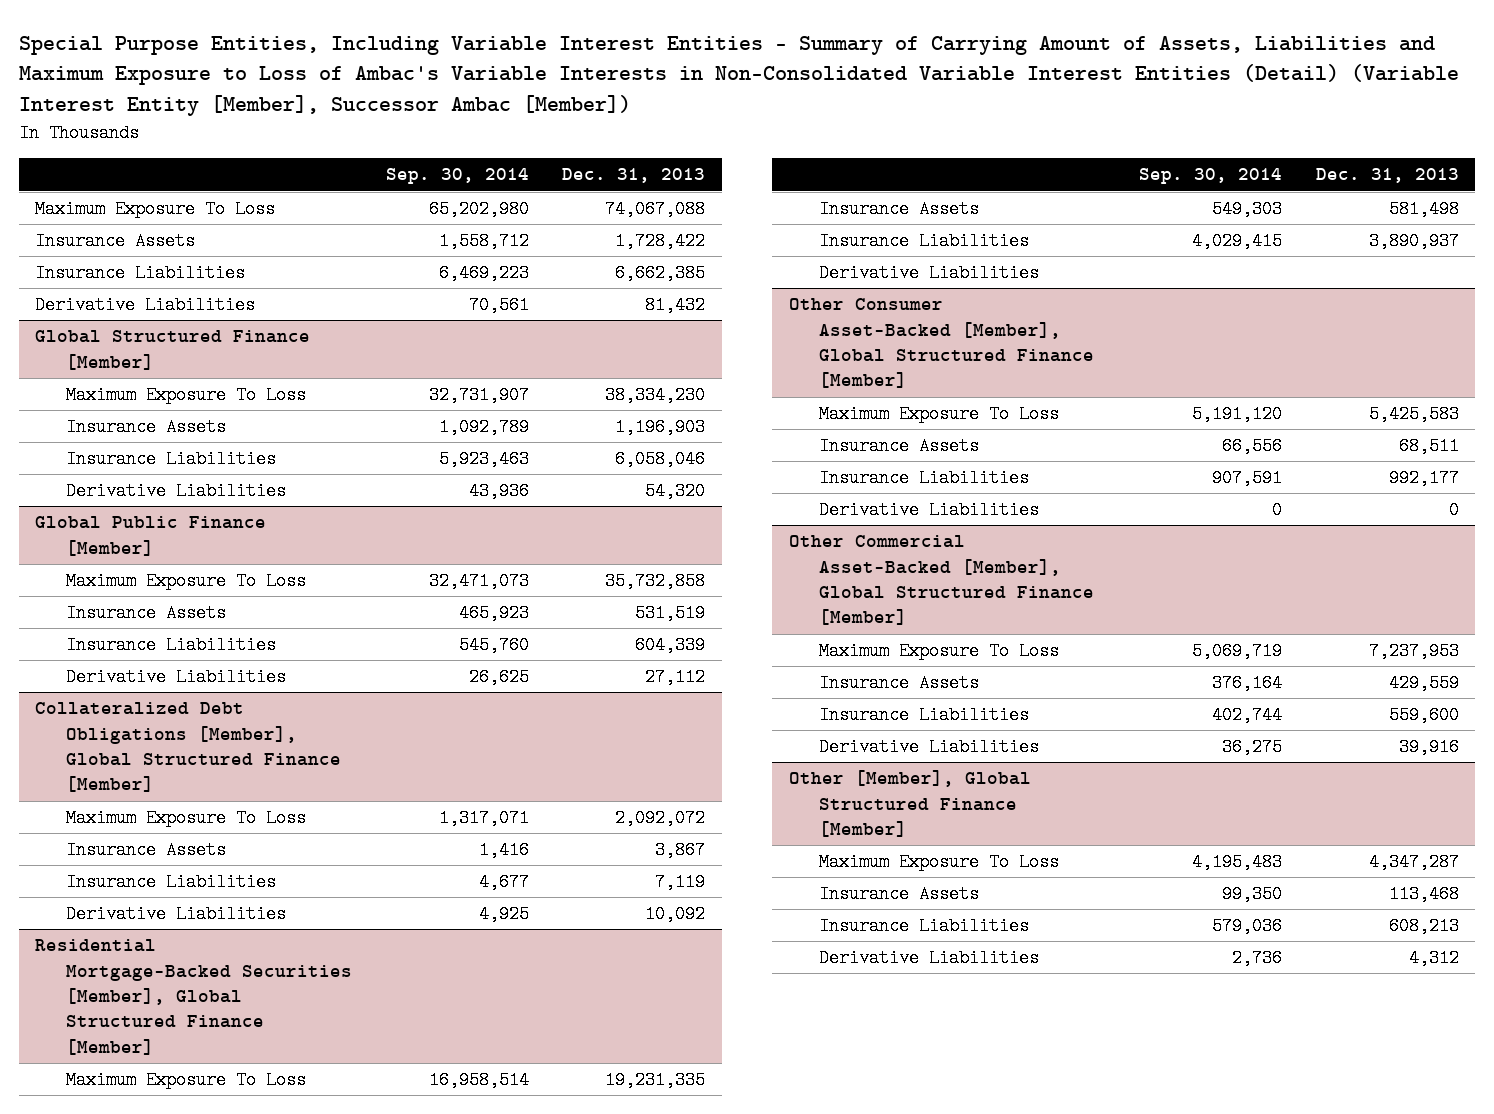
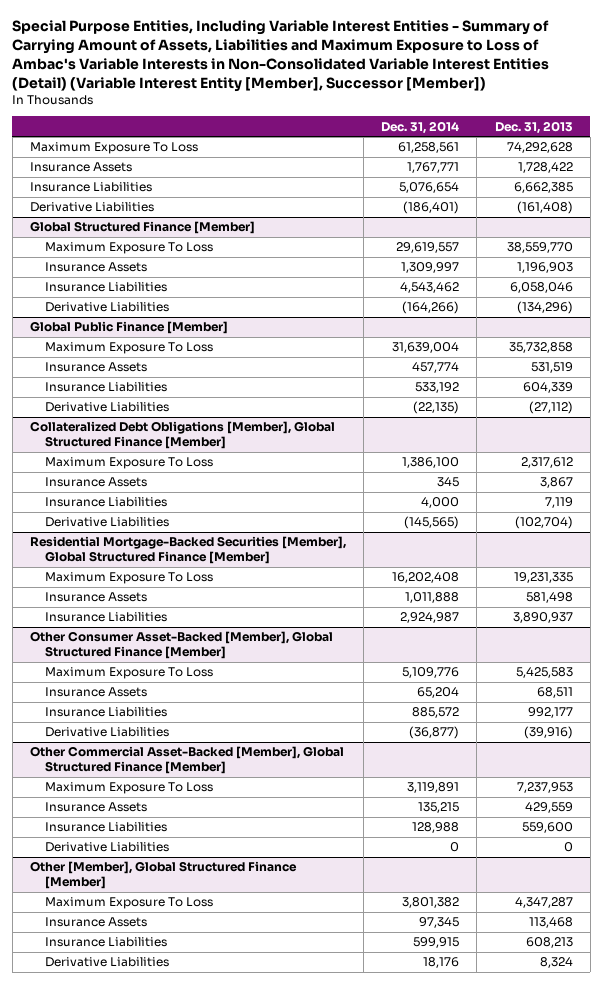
[18,35,1459,117] Special Purpose Entities, Including Variable Interest Entities - Summary of Carrying Amount of Assets, Liabilities and Maximum Exposure to Loss of Ambac's Variable Interests in Non-Consolidated Variable Interest Entities (Detail) (Variable Interest Entity [Member], Successor Ambac [Member]) -> [12,20,550,92] Special Purpose Entities, Including Variable Interest Entities - Summary of Carrying Amount of Assets, Liabilities and Maximum Exposure to Loss of Ambac's Variable Interests in Non-Consolidated Variable Interest Entities (Detail) (Variable Interest Entity [Member], Successor [Member])
[385,168,529,185] Sep. 30, 2014 -> none
none -> [381,120,460,134] Dec. 31, 2014
[605,200,706,219] 74,067,088 -> [506,142,573,154] 74,292,628
[645,296,706,315] 81,432 -> [516,201,573,215] (161,408)
[605,386,706,405] 38,334,230 -> [506,242,573,254] 38,559,770
[645,482,706,501] 54,320 -> [516,301,573,315] (134,296)
[645,668,706,687] 27,112 -> [528,401,573,415] (27,112)
[615,809,706,828] 2,092,072 -> [520,457,573,469] 2,317,612
[645,905,706,924] 10,092 -> [514,516,573,530] (102,704)
[819,264,1040,283] Derivative Liabilities -> none
[1448,501,1459,520] 0 -> [523,726,573,740] (39,916)
[1398,738,1459,757] 39,916 -> [563,842,573,853] 0
[1408,949,1459,968] 4,312 -> [539,957,573,969] 8,324

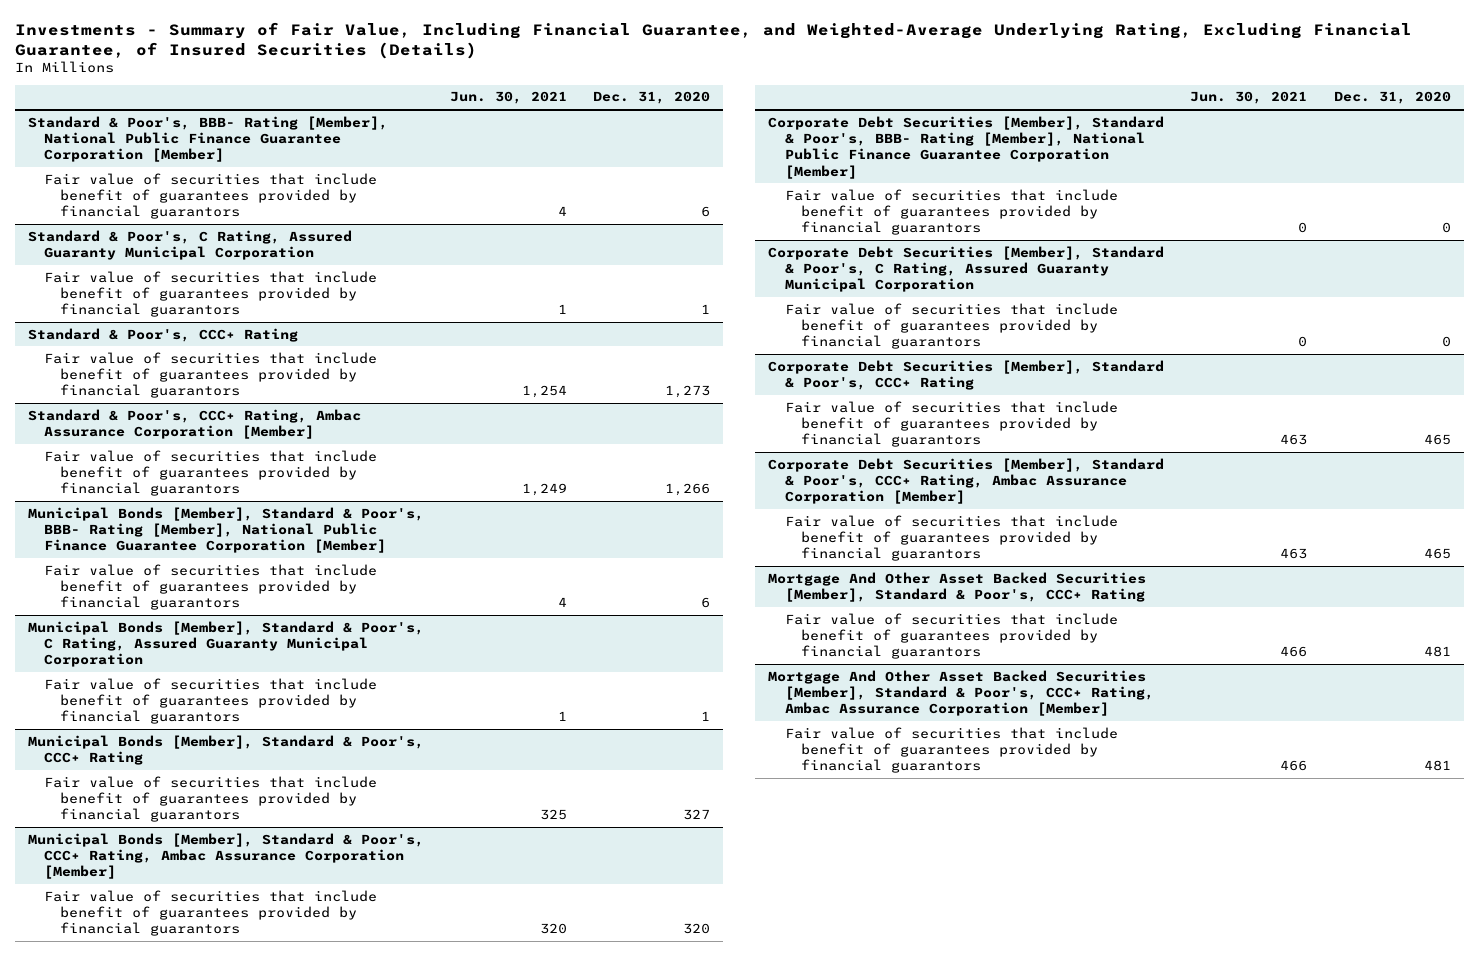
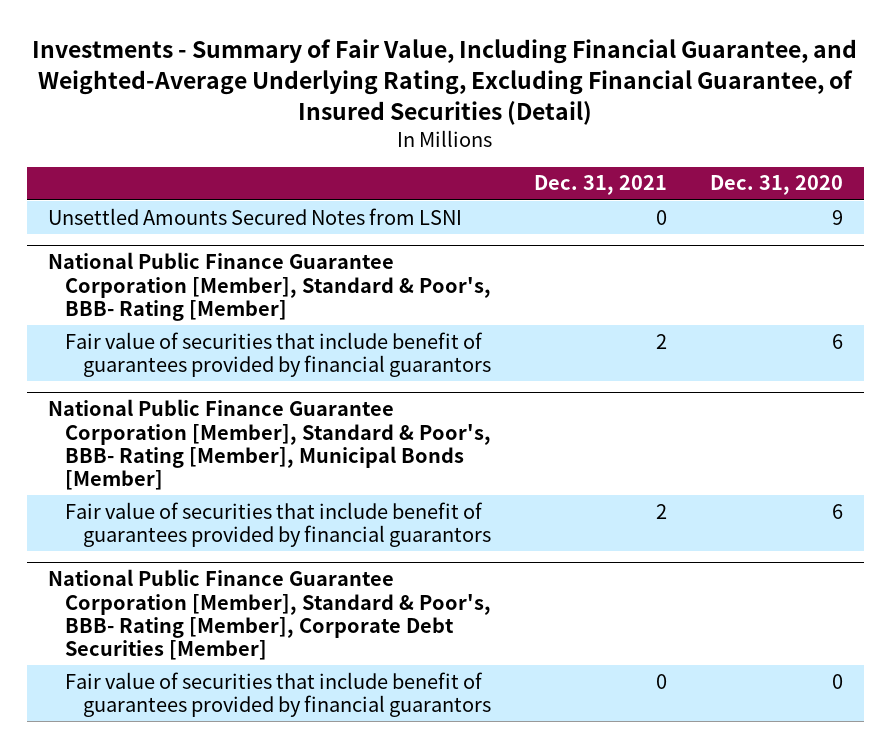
[14,21,1412,59] Investments - Summary of Fair Value, Including Financial Guarantee, and Weighted-Average Underlying Rating, Excluding Financial Guarantee, of Insured Securities (Details) -> [32,38,858,125] Investments - Summary of Fair Value, Including Financial Guarantee, and Weighted-Average Underlying Rating, Excluding Financial Guarantee, of Insured Securities (Detail)
[449,91,567,105] Jun. 30, 2021 -> none
none -> [534,175,668,196] Dec. 31, 2021
none -> [48,207,463,225] Unsettled Amounts Secured Notes from LSNI
[27,115,388,163] Standard & Poor's, BBB- Rating [Member], National Public Finance Guarantee Corporation [Member] -> [48,252,492,321] National Public Finance Guarantee Corporation [Member], Standard & Poor's, BBB- Rating [Member]
[27,229,352,261] Standard & Poor's, C Rating, Assured Guaranty Municipal Corporation -> none
[44,270,378,318] Fair value of securities that include benefit of guarantees provided by financial guarantors -> none
[27,327,298,342] Standard & Poor's, CCC+ Rating -> none
[44,351,378,399] Fair value of securities that include benefit of guarantees provided by financial guarantors -> none
[27,408,361,440] Standard & Poor's, CCC+ Rating, Ambac Assurance Corporation [Member] -> none
[44,449,378,497] Fair value of securities that include benefit of guarantees provided by financial guarantors -> none
[27,506,424,554] Municipal Bonds [Member], Standard & Poor's, BBB- Rating [Member], National Public Finance Guarantee Corporation [Member] -> [48,399,492,490] National Public Finance Guarantee Corporation [Member], Standard & Poor's, BBB- Rating [Member], Municipal Bonds [Member]
[27,620,424,668] Municipal Bonds [Member], Standard & Poor's, C Rating, Assured Guaranty Municipal Corporation -> none
[44,677,378,725] Fair value of securities that include benefit of guarantees provided by financial guarantors -> none
[27,734,424,766] Municipal Bonds [Member], Standard & Poor's, CCC+ Rating -> none
[44,775,378,823] Fair value of securities that include benefit of guarantees provided by financial guarantors -> none
[27,832,424,880] Municipal Bonds [Member], Standard & Poor's, CCC+ Rating, Ambac Assurance Corporation [Member] -> none
[44,889,378,937] Fair value of securities that include benefit of guarantees provided by financial guarantors -> none
[784,188,1118,236] Fair value of securities that include benefit of guarantees provided by financial guarantors -> none
[768,245,1165,293] Corporate Debt Securities [Member], Standard & Poor's, C Rating, Assured Guaranty Municipal Corporation -> none
[768,115,1165,179] Corporate Debt Securities [Member], Standard & Poor's, BBB- Rating [Member], National Public Finance Guarantee Corporation [Member] -> [48,569,492,660] National Public Finance Guarantee Corporation [Member], Standard & Poor's, BBB- Rating [Member], Corporate Debt Securities [Member]
[768,359,1165,391] Corporate Debt Securities [Member], Standard & Poor's, CCC+ Rating -> none
[784,400,1118,448] Fair value of securities that include benefit of guarantees provided by financial guarantors -> none
[768,457,1165,505] Corporate Debt Securities [Member], Standard & Poor's, CCC+ Rating, Ambac Assurance Corporation [Member] -> none
[784,514,1118,562] Fair value of securities that include benefit of guarantees provided by financial guarantors -> none
[768,571,1147,603] Mortgage And Other Asset Backed Securities [Member], Standard & Poor's, CCC+ Rating -> none
[784,612,1118,660] Fair value of securities that include benefit of guarantees provided by financial guarantors -> none
[768,669,1154,717] Mortgage And Other Asset Backed Securities [Member], Standard & Poor's, CCC+ Rating, Ambac Assurance Corporation [Member] -> none
[784,726,1118,774] Fair value of securities that include benefit of guarantees provided by financial guarantors -> none

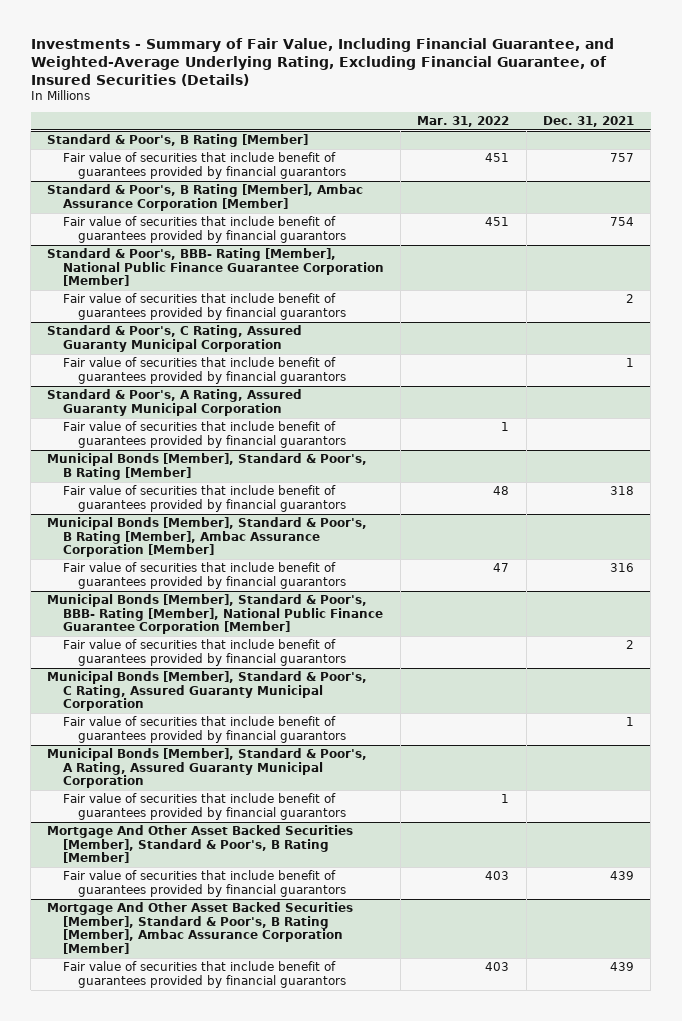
[32,38,858,125] Investments - Summary of Fair Value, Including Financial Guarantee, and Weighted-Average Underlying Rating, Excluding Financial Guarantee, of Insured Securities (Detail) -> [30,37,614,86] Investments - Summary of Fair Value, Including Financial Guarantee, and Weighted-Average Underlying Rating, Excluding Financial Guarantee, of Insured Securities (Details)
[709,175,843,196] Dec. 31, 2020 -> none
none -> [417,115,510,127] Mar. 31, 2022
[48,207,463,225] Unsettled Amounts Secured Notes from LSNI -> none
none -> [47,134,309,148] Standard & Poor's, B Rating [Member]
none -> [62,152,347,179] Fair value of securities that include benefit of guarantees provided by financial guarantors
none -> [47,184,364,211] Standard & Poor's, B Rating [Member], Ambac Assurance Corporation [Member]
none -> [62,216,347,243] Fair value of securities that include benefit of guarantees provided by financial guarantors
[48,252,492,321] National Public Finance Guarantee Corporation [Member], Standard & Poor's, BBB- Rating [Member] -> [47,248,384,287] Standard & Poor's, BBB- Rating [Member], National Public Finance Guarantee Corporation [Member]
none -> [47,325,303,352] Standard & Poor's, C Rating, Assured Guaranty Municipal Corporation
none -> [62,357,347,384] Fair value of securities that include benefit of guarantees provided by financial guarantors
none -> [47,389,303,416] Standard & Poor's, A Rating, Assured Guaranty Municipal Corporation
none -> [62,421,347,448] Fair value of securities that include benefit of guarantees provided by financial guarantors
none -> [47,453,368,480] Municipal Bonds [Member], Standard & Poor's, B Rating [Member]
none -> [62,485,347,512] Fair value of securities that include benefit of guarantees provided by financial guarantors
none -> [47,517,368,558] Municipal Bonds [Member], Standard & Poor's, B Rating [Member], Ambac Assurance Corporation [Member]
none -> [62,562,347,589] Fair value of securities that include benefit of guarantees provided by financial guarantors
[48,399,492,490] National Public Finance Guarantee Corporation [Member], Standard & Poor's, BBB- Rating [Member], Municipal Bonds [Member] -> [47,594,383,635] Municipal Bonds [Member], Standard & Poor's, BBB- Rating [Member], National Public Finance Guarantee Corporation [Member]
[48,569,492,660] National Public Finance Guarantee Corporation [Member], Standard & Poor's, BBB- Rating [Member], Corporate Debt Securities [Member] -> none
none -> [47,671,368,712] Municipal Bonds [Member], Standard & Poor's, C Rating, Assured Guaranty Municipal Corporation
[656,673,668,689] 0 -> [626,717,635,727] 1
none -> [47,748,368,789] Municipal Bonds [Member], Standard & Poor's, A Rating, Assured Guaranty Municipal Corporation
none -> [62,793,347,820] Fair value of securities that include benefit of guarantees provided by financial guarantors
none -> [47,825,354,864] Mortgage And Other Asset Backed Securities [Member], Standard & Poor's, B Rating [Member]
none -> [62,870,347,897] Fair value of securities that include benefit of guarantees provided by financial guarantors
none -> [47,902,354,954] Mortgage And Other Asset Backed Securities [Member], Standard & Poor's, B Rating [Member], Ambac Assurance Corporation [Member]
none -> [62,961,347,988] Fair value of securities that include benefit of guarantees provided by financial guarantors

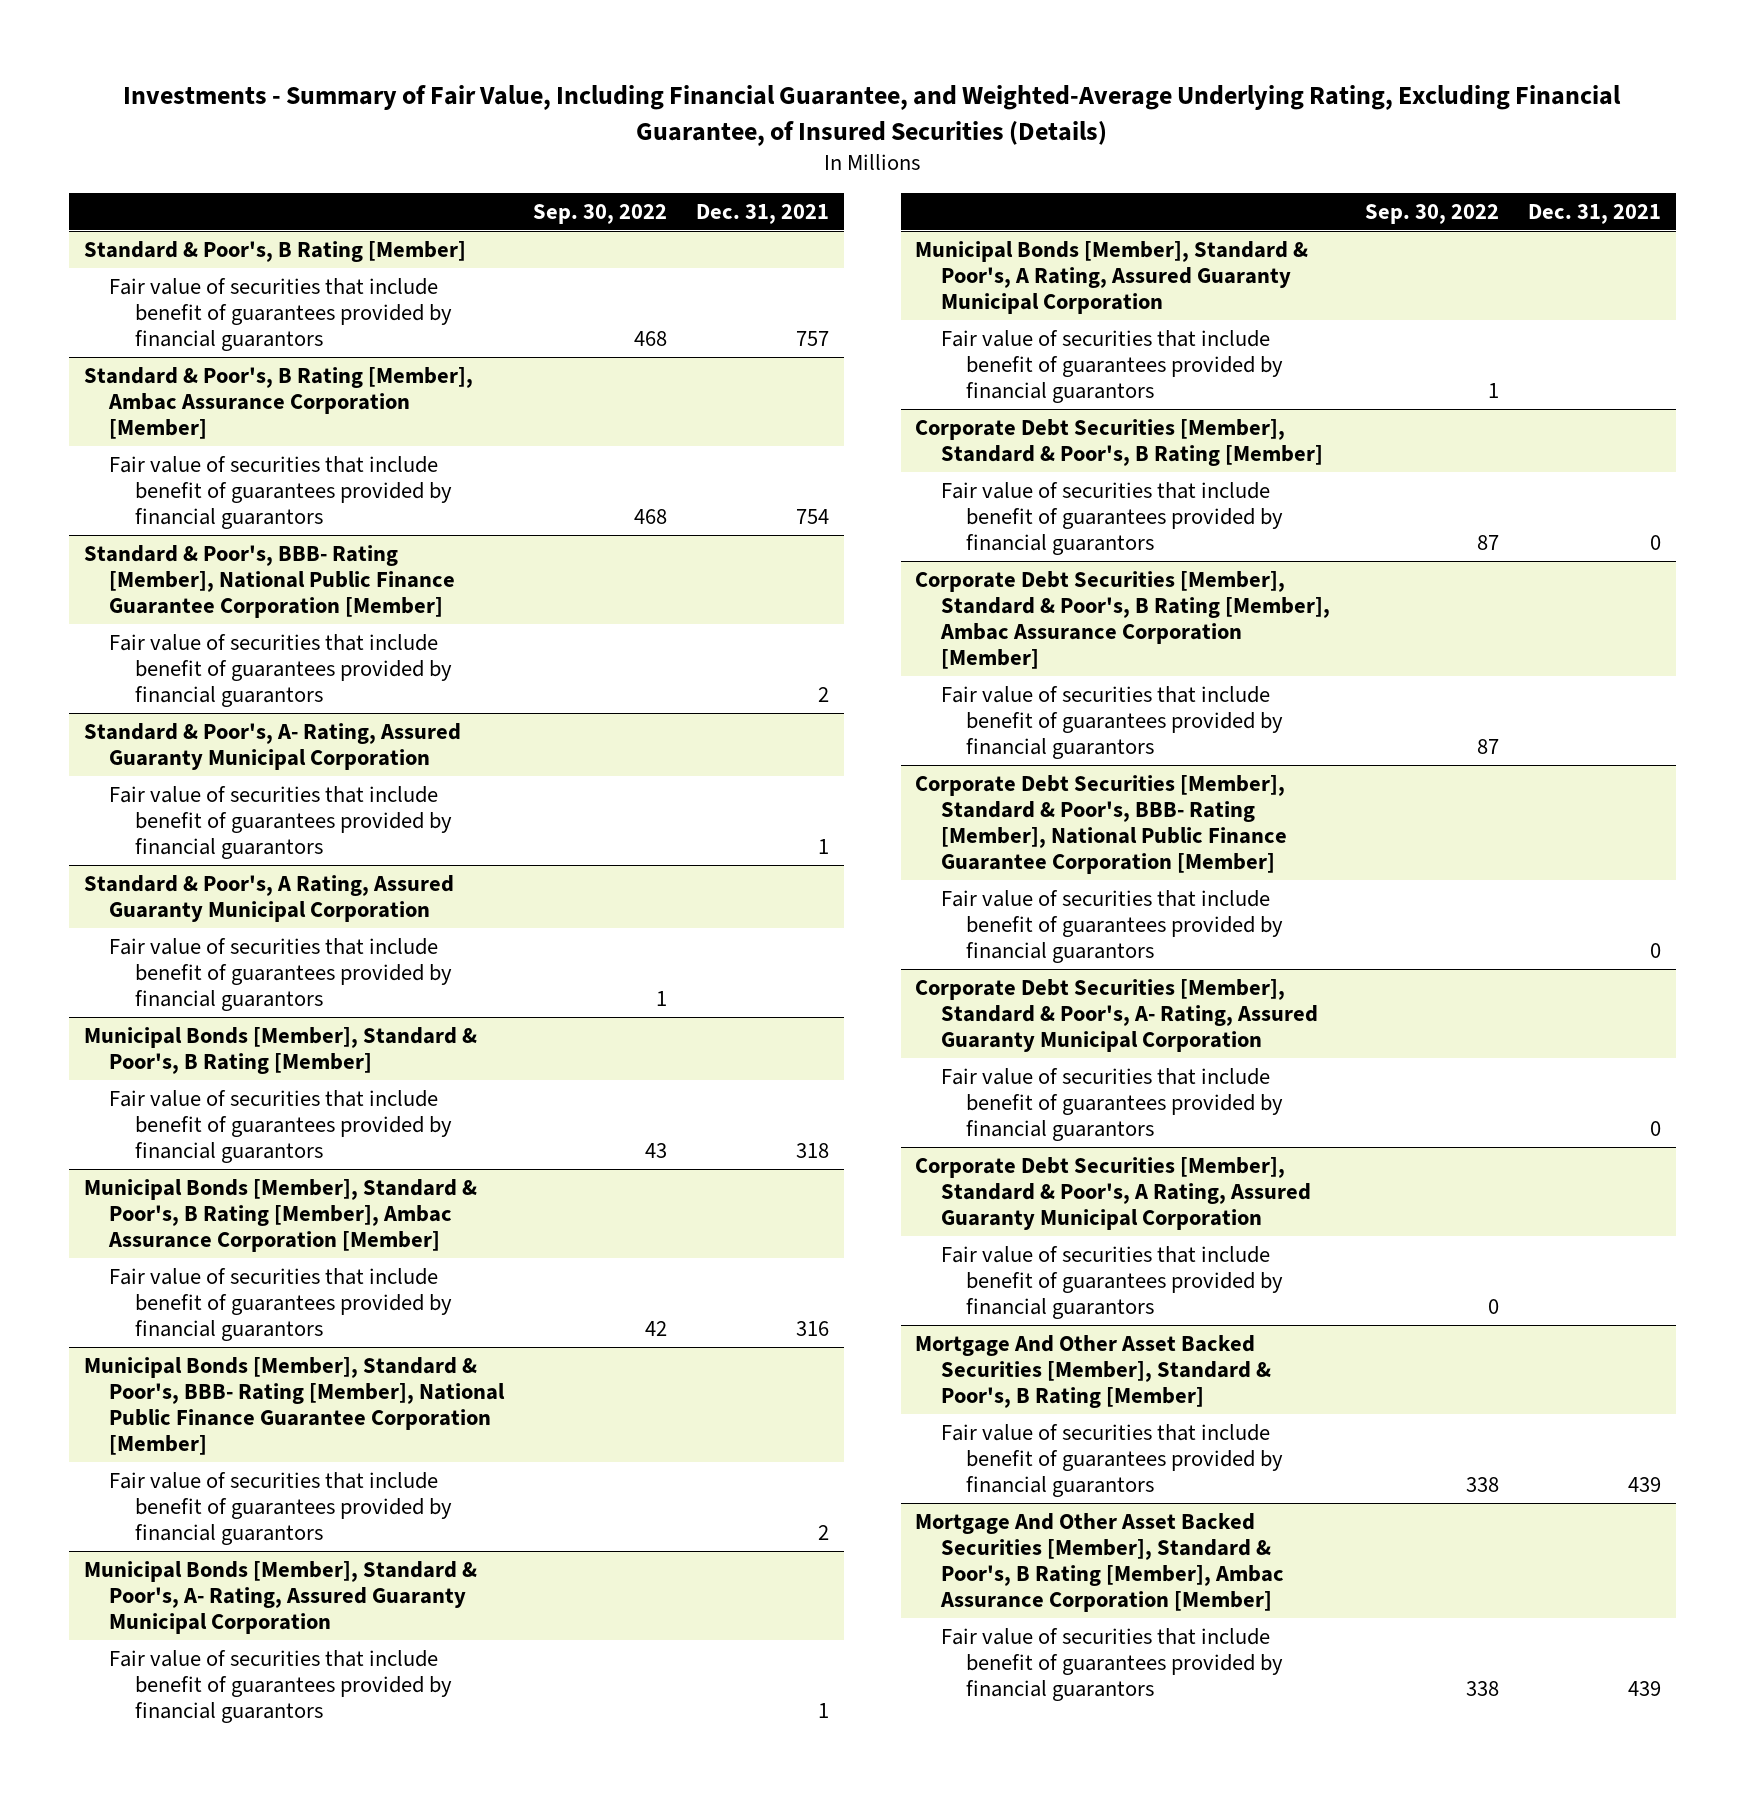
[417,115,510,127] Mar. 31, 2022 -> none
none -> [533,203,668,224] Sep. 30, 2022
[47,325,303,352] Standard & Poor's, C Rating, Assured Guaranty Municipal Corporation -> [83,722,461,770] Standard & Poor's, A- Rating, Assured Guaranty Municipal Corporation
[47,671,368,712] Municipal Bonds [Member], Standard & Poor's, C Rating, Assured Guaranty Municipal Corporation -> [83,1560,477,1635] Municipal Bonds [Member], Standard & Poor's, A- Rating, Assured Guaranty Municipal Corporation
none -> [915,418,1323,466] Corporate Debt Securities [Member], Standard & Poor's, B Rating [Member]
none -> [940,481,1284,556] Fair value of securities that include benefit of guarantees provided by financial guarantors
none -> [915,570,1330,670] Corporate Debt Securities [Member], Standard & Poor's, B Rating [Member], Ambac Assurance Corporation [Member]
none -> [940,685,1284,760] Fair value of securities that include benefit of guarantees provided by financial guarantors
none -> [915,774,1287,875] Corporate Debt Securities [Member], Standard & Poor's, BBB- Rating [Member], National Public Finance Guarantee Corporation [Member]
none -> [940,889,1284,964] Fair value of securities that include benefit of guarantees provided by financial guarantors
none -> [915,978,1318,1053] Corporate Debt Securities [Member], Standard & Poor's, A- Rating, Assured Guaranty Municipal Corporation
none -> [940,1067,1284,1142] Fair value of securities that include benefit of guarantees provided by financial guarantors
none -> [915,1156,1311,1231] Corporate Debt Securities [Member], Standard & Poor's, A Rating, Assured Guaranty Municipal Corporation
none -> [940,1245,1284,1320] Fair value of securities that include benefit of guarantees provided by financial guarantors

